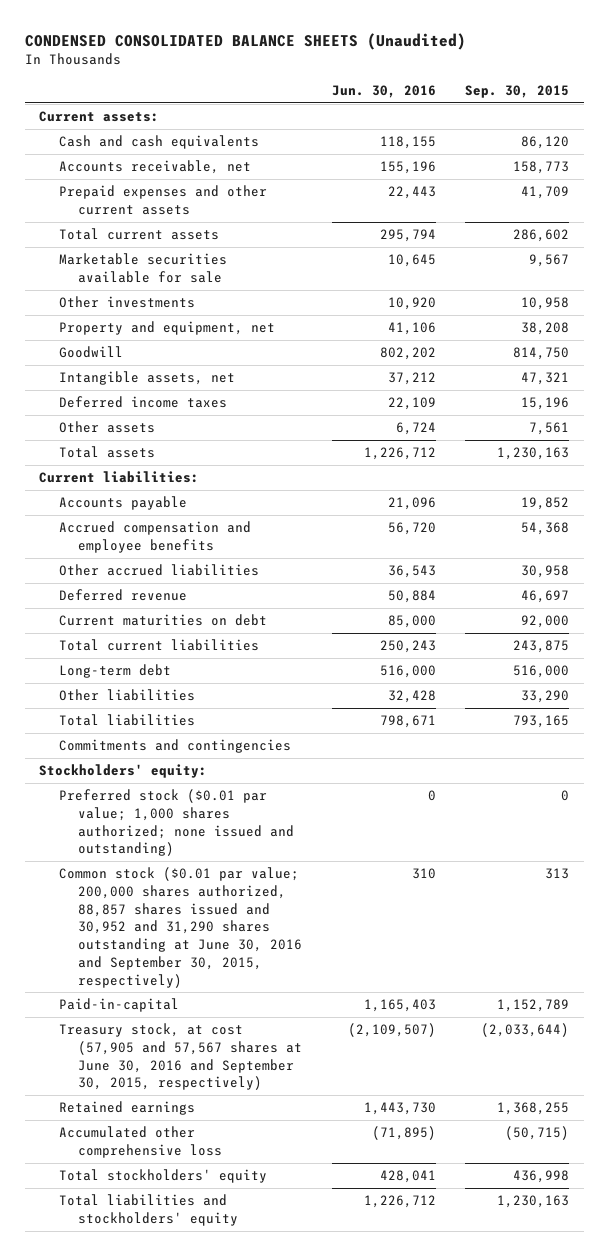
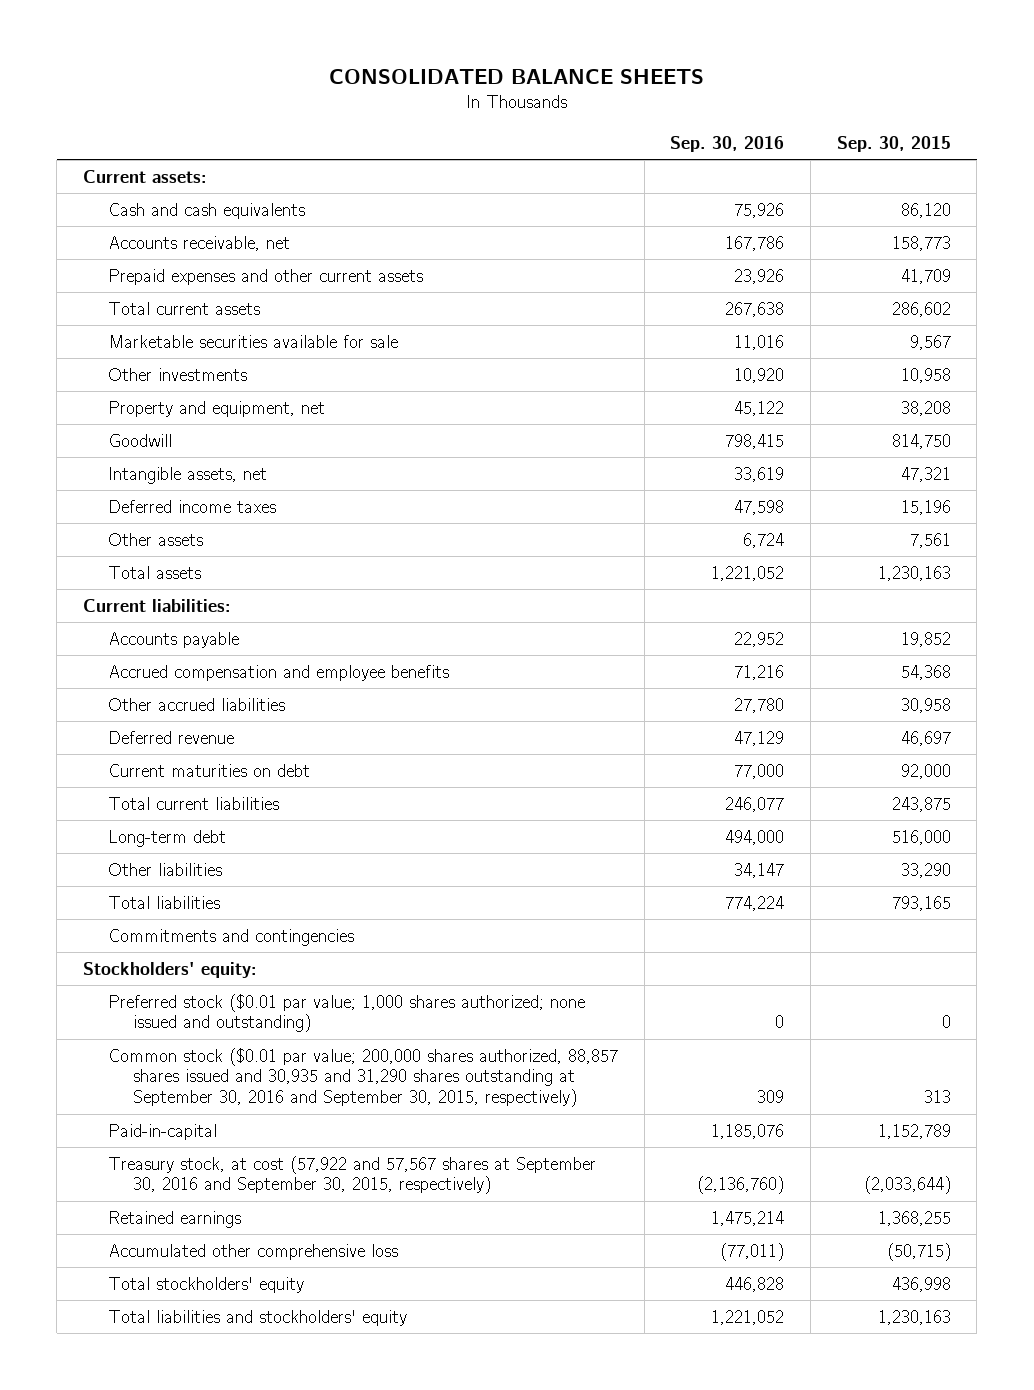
[24,32,466,50] CONDENSED CONSOLIDATED BALANCE SHEETS (Unaudited) -> [328,69,704,85] CONSOLIDATED BALANCE SHEETS
[331,85,436,99] Jun. 30, 2016 -> none
none -> [670,135,785,152] Sep. 30, 2016
[58,867,302,988] Common stock ($0.01 par value; 200,000 shares authorized, 88,857 shares issued and 30,952 and 31,290 shares outstanding at June 30, 2016 and September 30, 2015, respectively) -> [107,1047,618,1108] Common stock ($0.01 par value; 200,000 shares authorized, 88,857 shares issued and 30,935 and 31,290 shares outstanding at September 30, 2016 and September 30, 2015, respectively)
[58,1023,302,1091] Treasury stock, at cost (57,905 and 57,567 shares at June 30, 2016 and September 30, 2015, respectively) -> [107,1155,596,1195] Treasury stock, at cost (57,922 and 57,567 shares at September 30, 2016 and September 30, 2015, respectively)

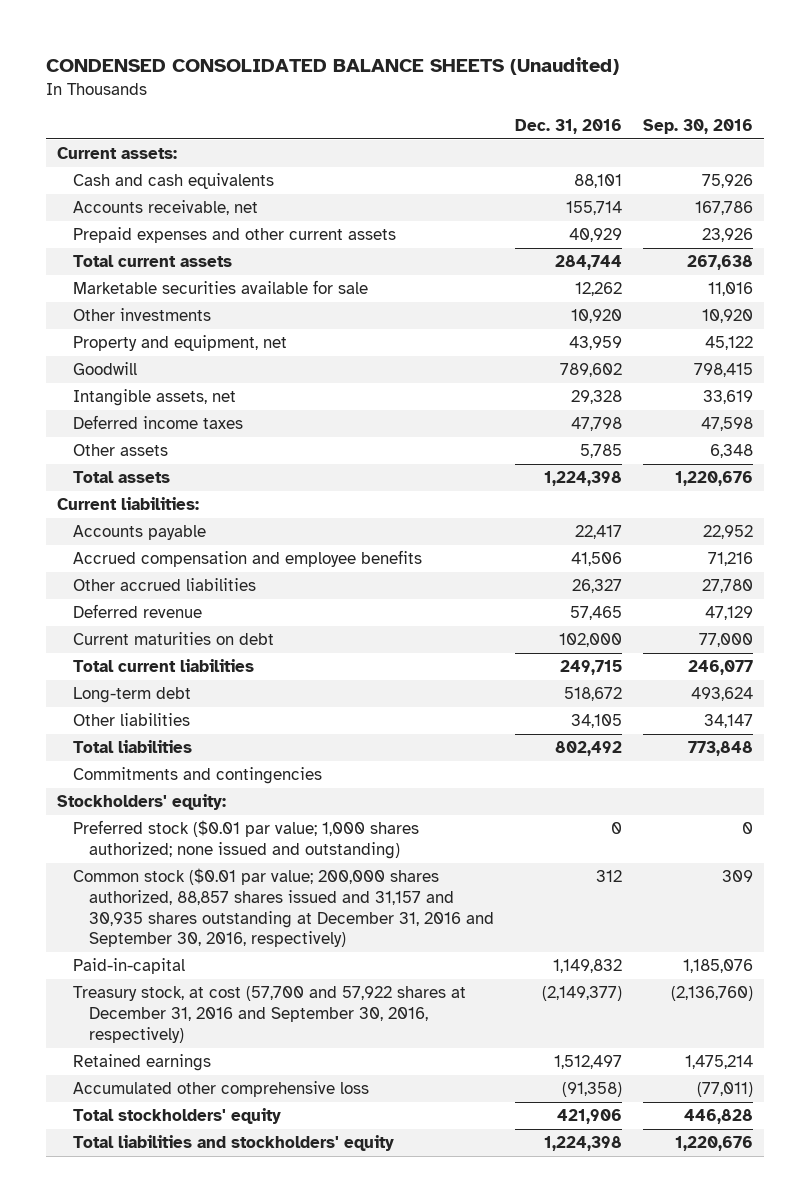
[328,69,704,85] CONSOLIDATED BALANCE SHEETS -> [46,57,620,76] CONDENSED CONSOLIDATED BALANCE SHEETS (Unaudited)
[836,135,951,152] Sep. 30, 2015 -> none
none -> [514,119,622,135] Dec. 31, 2016
[743,532,785,548] 6,724 -> [710,444,754,459] 6,348
[711,565,785,581] 1,221,052 -> [675,471,754,487] 1,220,676
[725,829,785,845] 494,000 -> [691,687,754,702] 493,624
[725,895,785,911] 774,224 -> [688,741,754,757] 773,848
[107,1047,618,1108] Common stock ($0.01 par value; 200,000 shares authorized, 88,857 shares issued and 30,935 and 31,290 shares outstanding at September 30, 2016 and September 30, 2015, respectively) -> [72,868,494,948] Common stock ($0.01 par value; 200,000 shares authorized, 88,857 shares issued and 31,157 and 30,935 shares outstanding at December 31, 2016 and September 30, 2016, respectively)
[107,1155,596,1195] Treasury stock, at cost (57,922 and 57,567 shares at September 30, 2016 and September 30, 2015, respectively) -> [72,986,466,1043] Treasury stock, at cost (57,700 and 57,922 shares at December 31, 2016 and September 30, 2016, respectively)
[711,1309,785,1325] 1,221,052 -> [675,1136,754,1152] 1,220,676

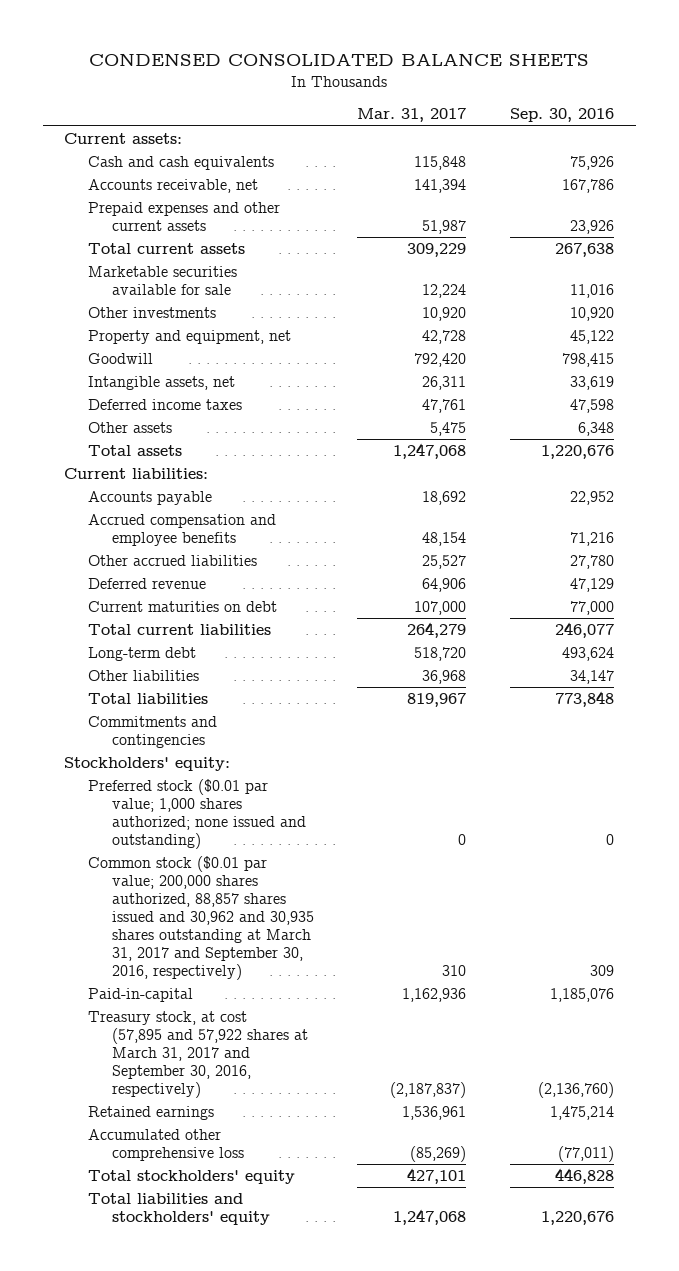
[46,57,620,76] CONDENSED CONSOLIDATED BALANCE SHEETS (Unaudited) -> [89,53,590,67] CONDENSED CONSOLIDATED BALANCE SHEETS
[514,119,622,135] Dec. 31, 2016 -> none
none -> [357,108,467,123] Mar. 31, 2017
[72,868,494,948] Common stock ($0.01 par value; 200,000 shares authorized, 88,857 shares issued and 31,157 and 30,935 shares outstanding at December 31, 2016 and September 30, 2016, respectively) -> [88,855,314,980] Common stock ($0.01 par value; 200,000 shares authorized, 88,857 shares issued and 30,962 and 30,935 shares outstanding at March 31, 2017 and September 30, 2016, respectively)
[72,986,466,1043] Treasury stock, at cost (57,700 and 57,922 shares at December 31, 2016 and September 30, 2016, respectively) -> [88,1010,308,1098] Treasury stock, at cost (57,895 and 57,922 shares at March 31, 2017 and September 30, 2016, respectively)

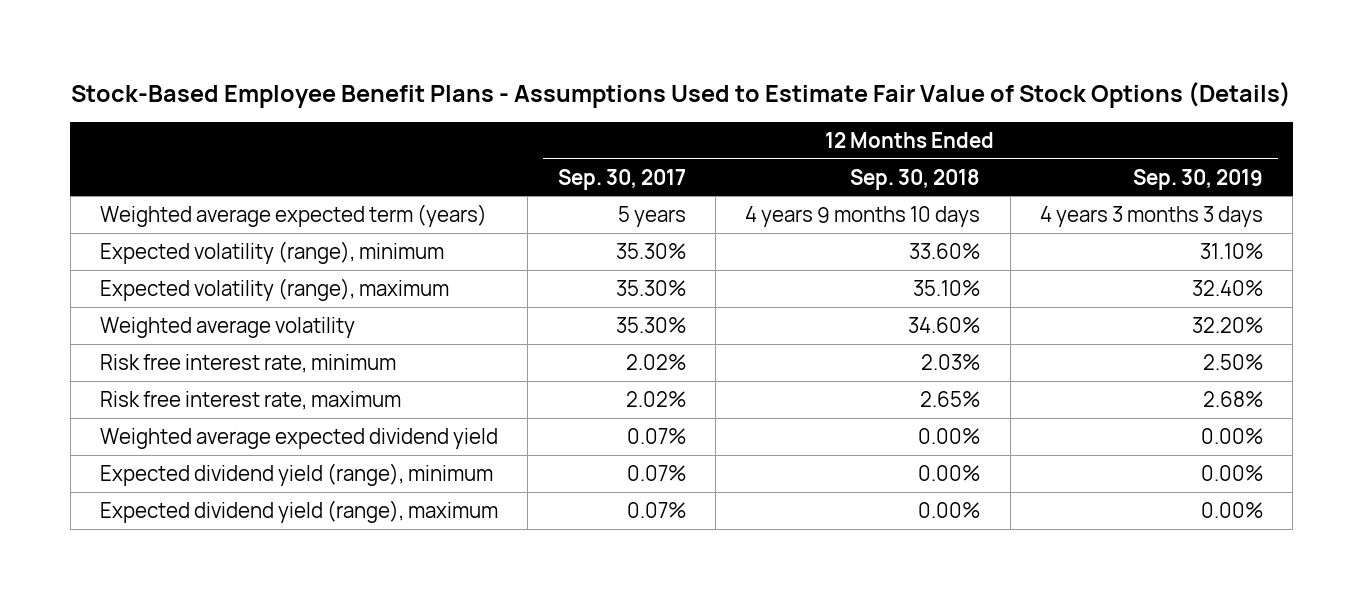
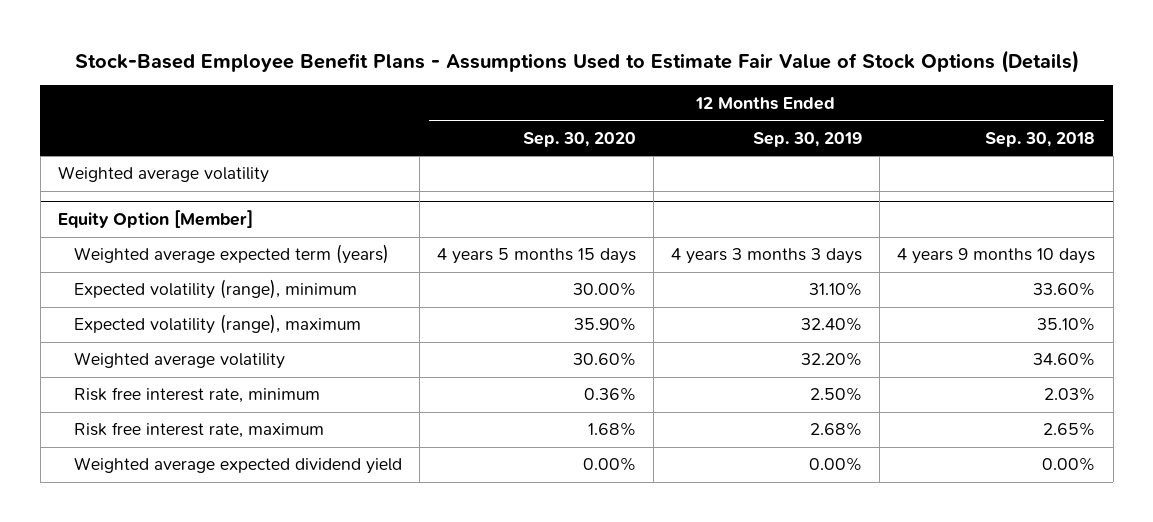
[557,168,686,190] Sep. 30, 2017 -> none
none -> [523,131,637,147] Sep. 30, 2020
none -> [57,166,269,184] Weighted average volatility
none -> [57,210,253,229] Equity Option [Member]
[99,462,493,486] Expected dividend yield (range), minimum -> none
[99,499,498,523] Expected dividend yield (range), maximum -> none

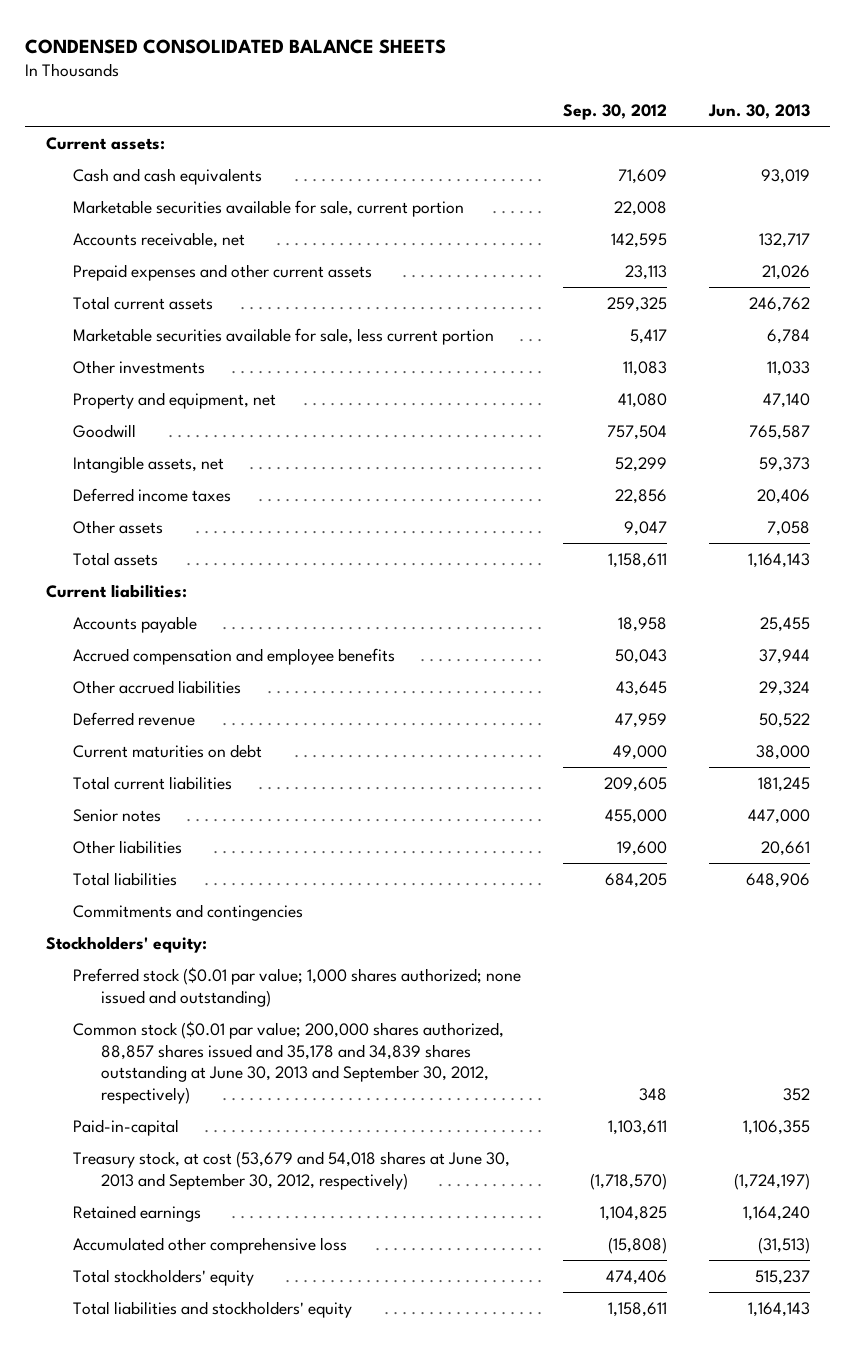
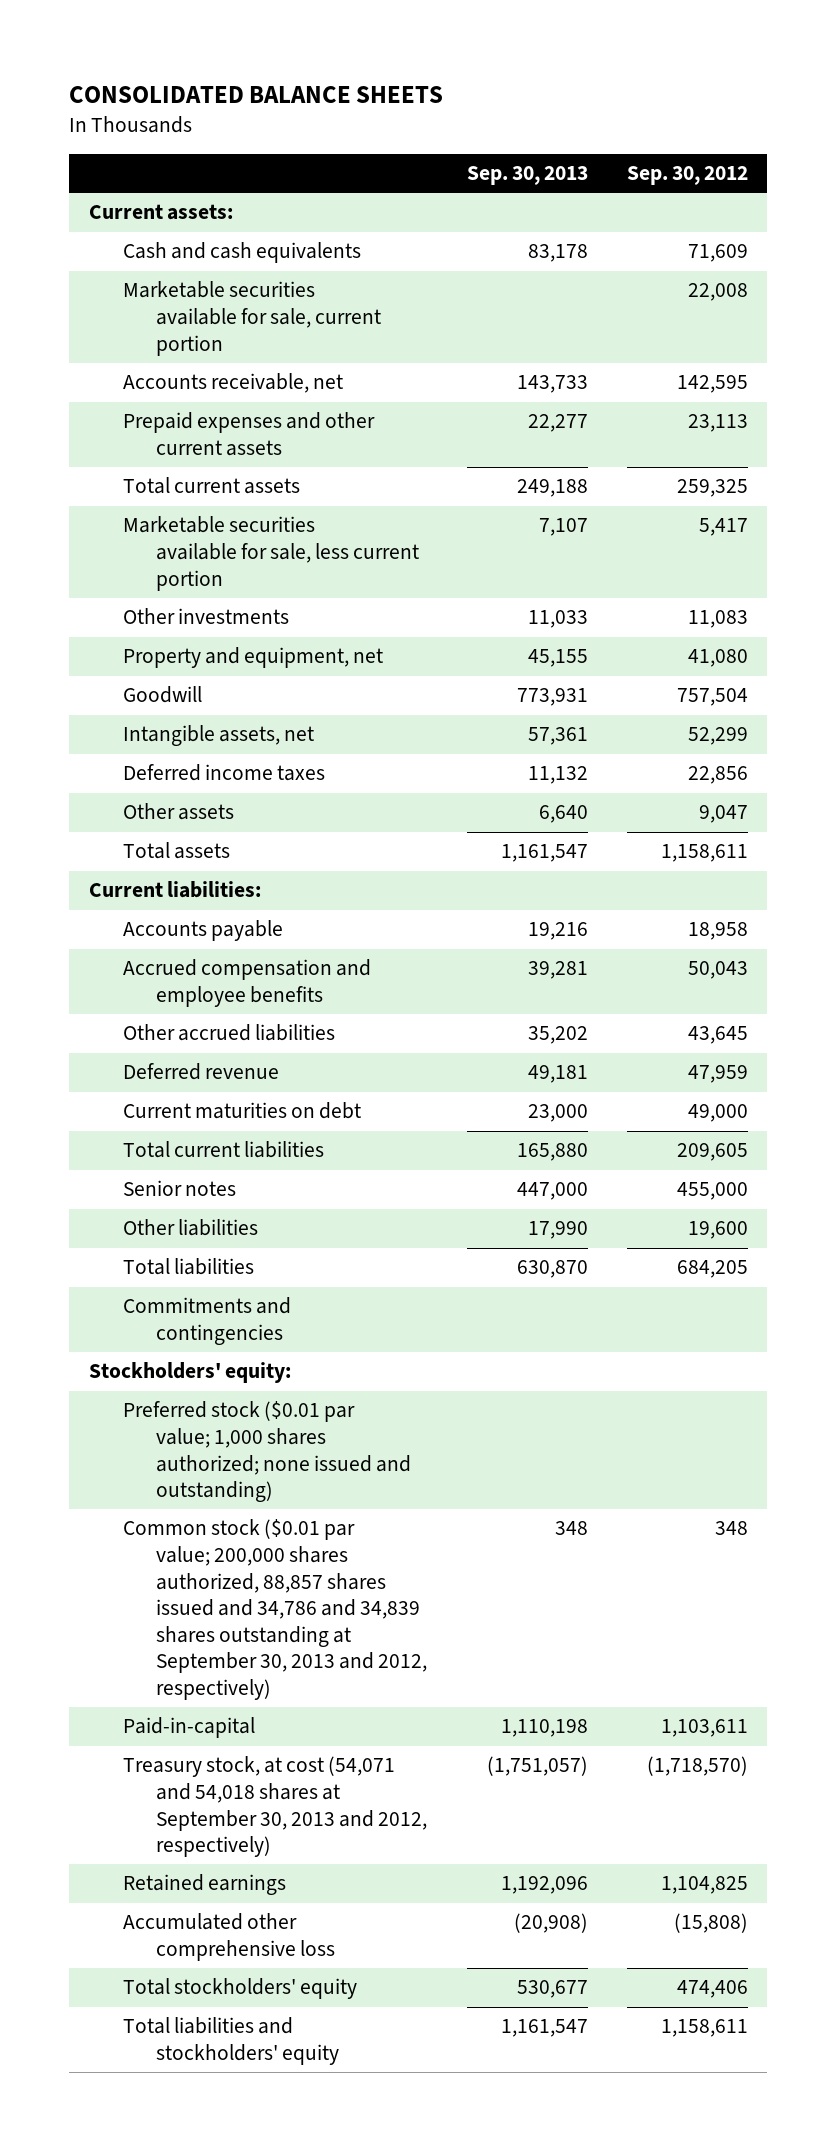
[25,38,447,54] CONDENSED CONSOLIDATED BALANCE SHEETS -> [69,85,444,103] CONSOLIDATED BALANCE SHEETS
[707,103,810,119] Jun. 30, 2013 -> none
none -> [466,166,588,186] Sep. 30, 2013
[73,1020,505,1104] Common stock ($0.01 par value; 200,000 shares authorized, 88,857 shares issued and 35,178 and 34,839 shares outstanding at June 30, 2013 and September 30, 2012, respectively) -> [122,1519,428,1701] Common stock ($0.01 par value; 200,000 shares authorized, 88,857 shares issued and 34,786 and 34,839 shares outstanding at September 30, 2013 and 2012, respectively)
[73,1150,511,1190] Treasury stock, at cost (53,679 and 54,018 shares at June 30, 2013 and September 30, 2012, respectively) -> [122,1756,428,1858] Treasury stock, at cost (54,071 and 54,018 shares at September 30, 2013 and 2012, respectively)

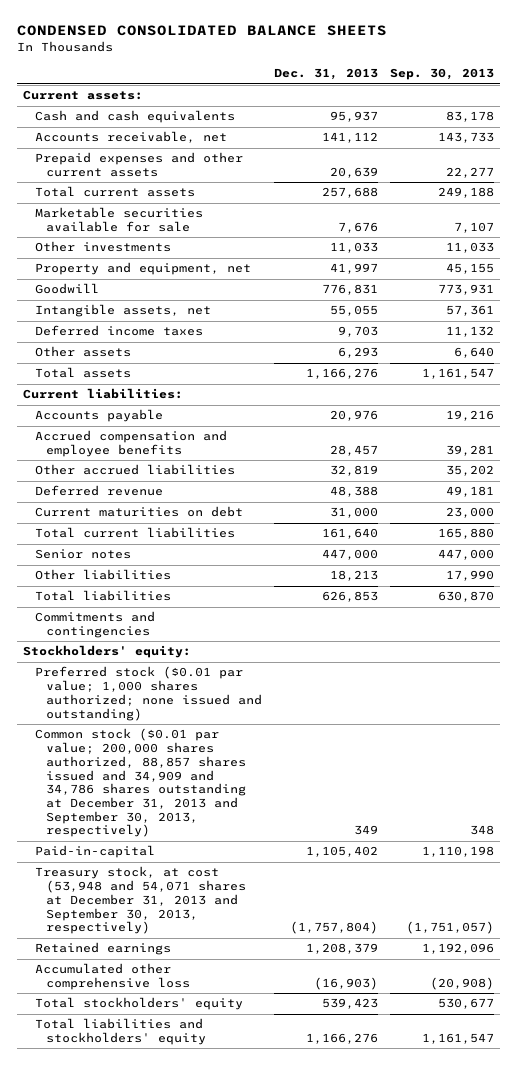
[69,85,444,103] CONSOLIDATED BALANCE SHEETS -> [17,25,388,37] CONDENSED CONSOLIDATED BALANCE SHEETS
[626,166,748,186] Sep. 30, 2012 -> none
none -> [273,68,378,81] Dec. 31, 2013
[122,281,382,356] Marketable securities available for sale, current portion -> none
[122,516,420,591] Marketable securities available for sale, less current portion -> [34,207,203,233] Marketable securities available for sale
[122,1519,428,1701] Common stock ($0.01 par value; 200,000 shares authorized, 88,857 shares issued and 34,786 and 34,839 shares outstanding at September 30, 2013 and 2012, respectively) -> [34,728,246,838] Common stock ($0.01 par value; 200,000 shares authorized, 88,857 shares issued and 34,909 and 34,786 shares outstanding at December 31, 2013 and September 30, 2013, respectively)
[122,1756,428,1858] Treasury stock, at cost (54,071 and 54,018 shares at September 30, 2013 and 2012, respectively) -> [34,866,246,935] Treasury stock, at cost (53,948 and 54,071 shares at December 31, 2013 and September 30, 2013, respectively)

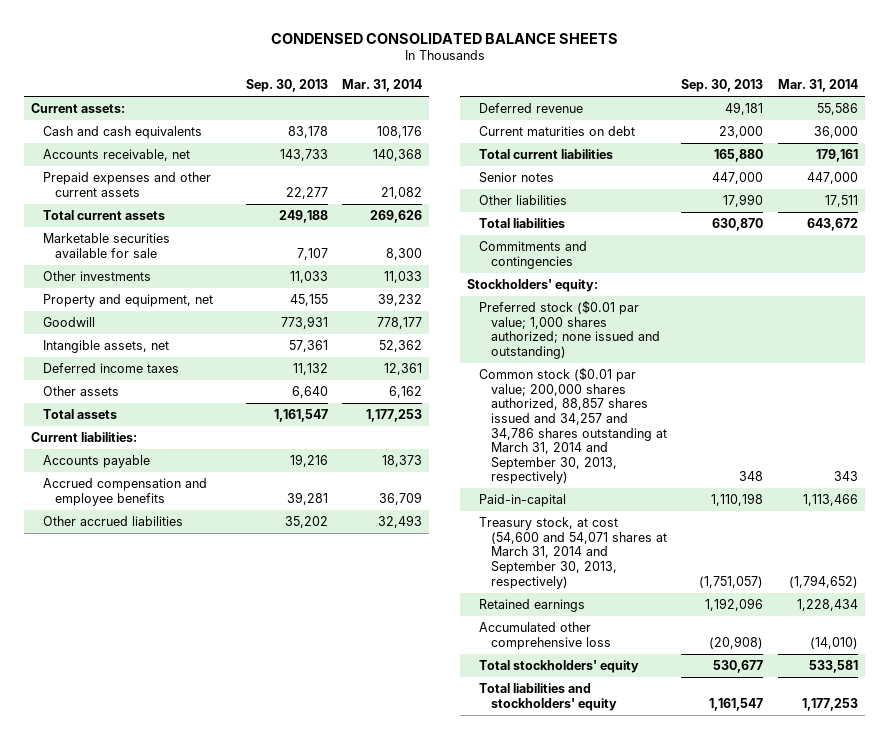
[273,68,378,81] Dec. 31, 2013 -> none
none -> [341,79,422,93] Mar. 31, 2014
[34,728,246,838] Common stock ($0.01 par value; 200,000 shares authorized, 88,857 shares issued and 34,909 and 34,786 shares outstanding at December 31, 2013 and September 30, 2013, respectively) -> [479,367,668,485] Common stock ($0.01 par value; 200,000 shares authorized, 88,857 shares issued and 34,257 and 34,786 shares outstanding at March 31, 2014 and September 30, 2013, respectively)
[34,866,246,935] Treasury stock, at cost (53,948 and 54,071 shares at December 31, 2013 and September 30, 2013, respectively) -> [479,517,668,589] Treasury stock, at cost (54,600 and 54,071 shares at March 31, 2014 and September 30, 2013, respectively)

